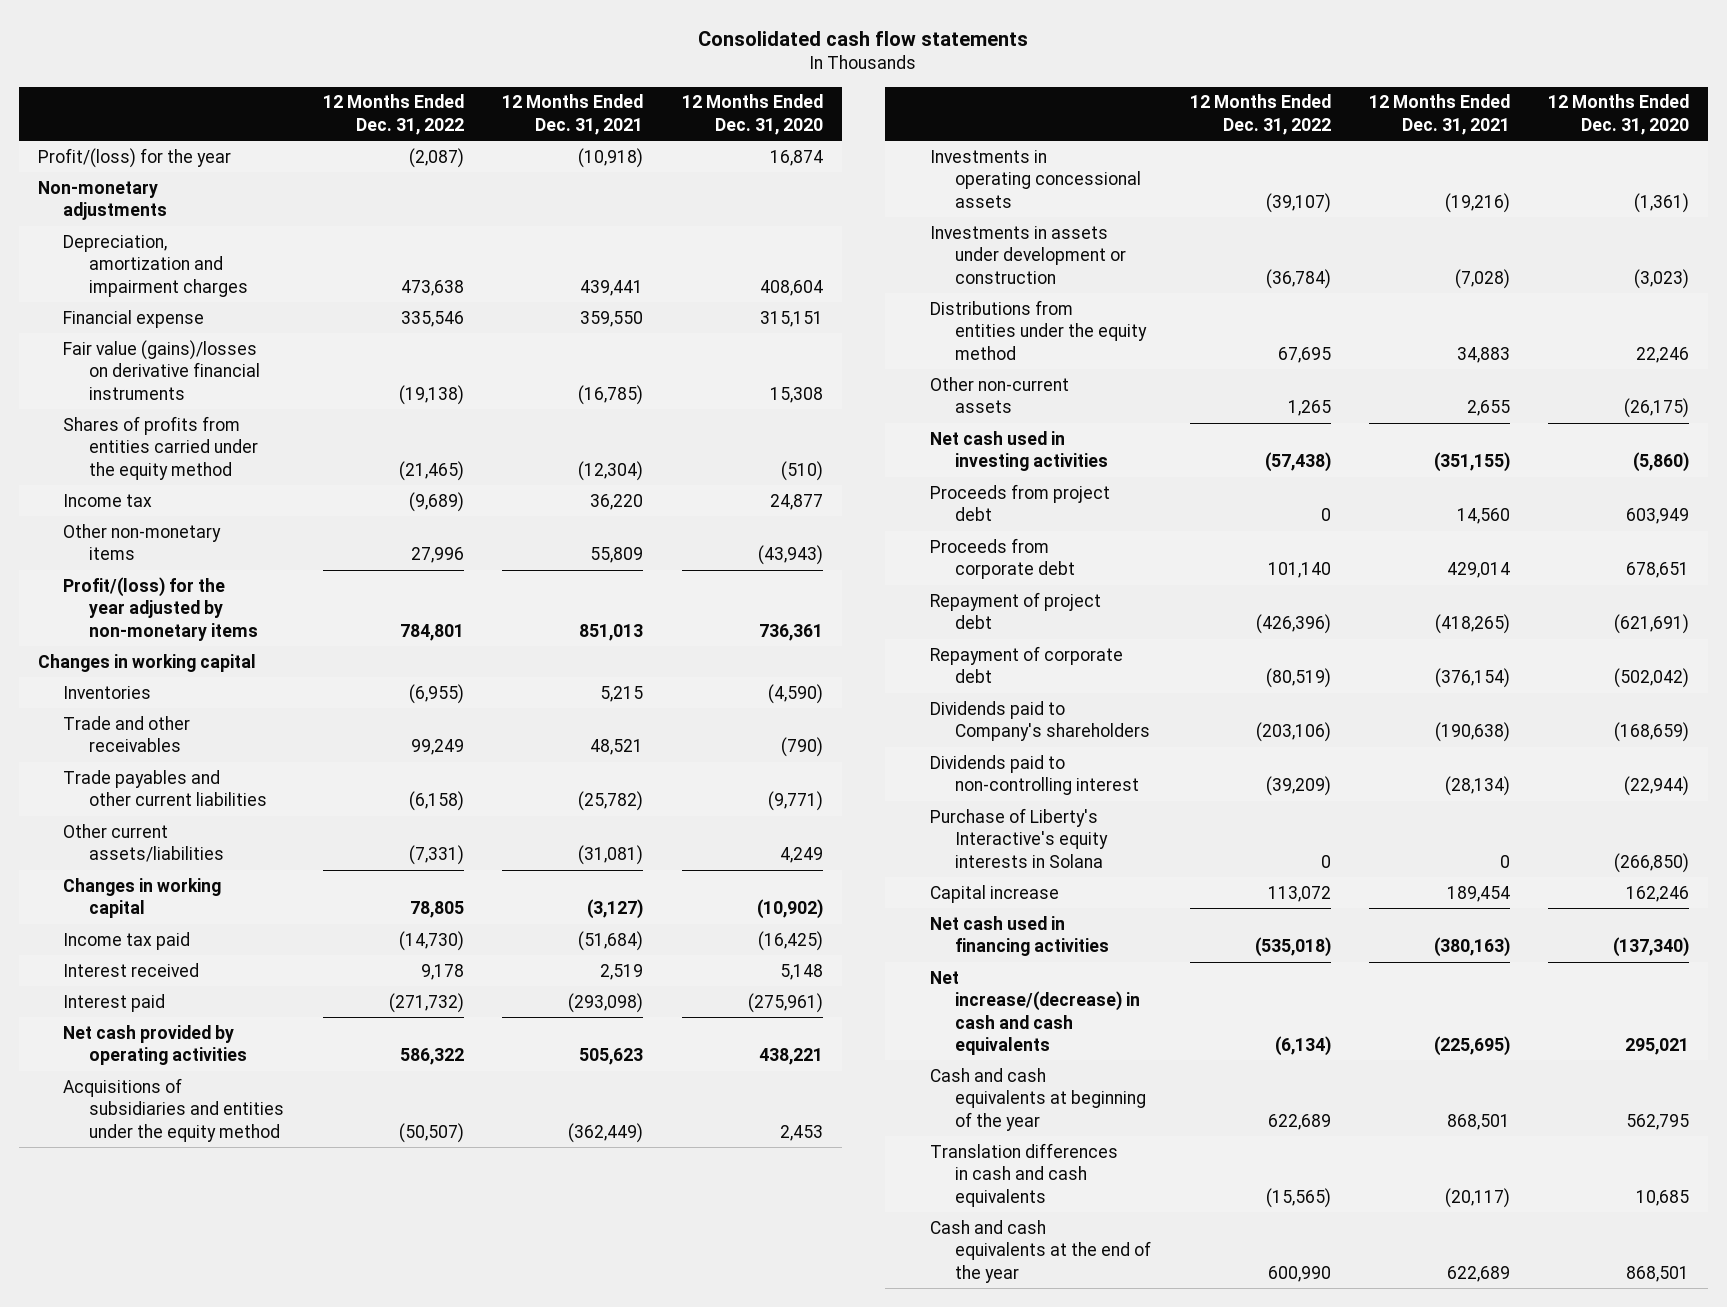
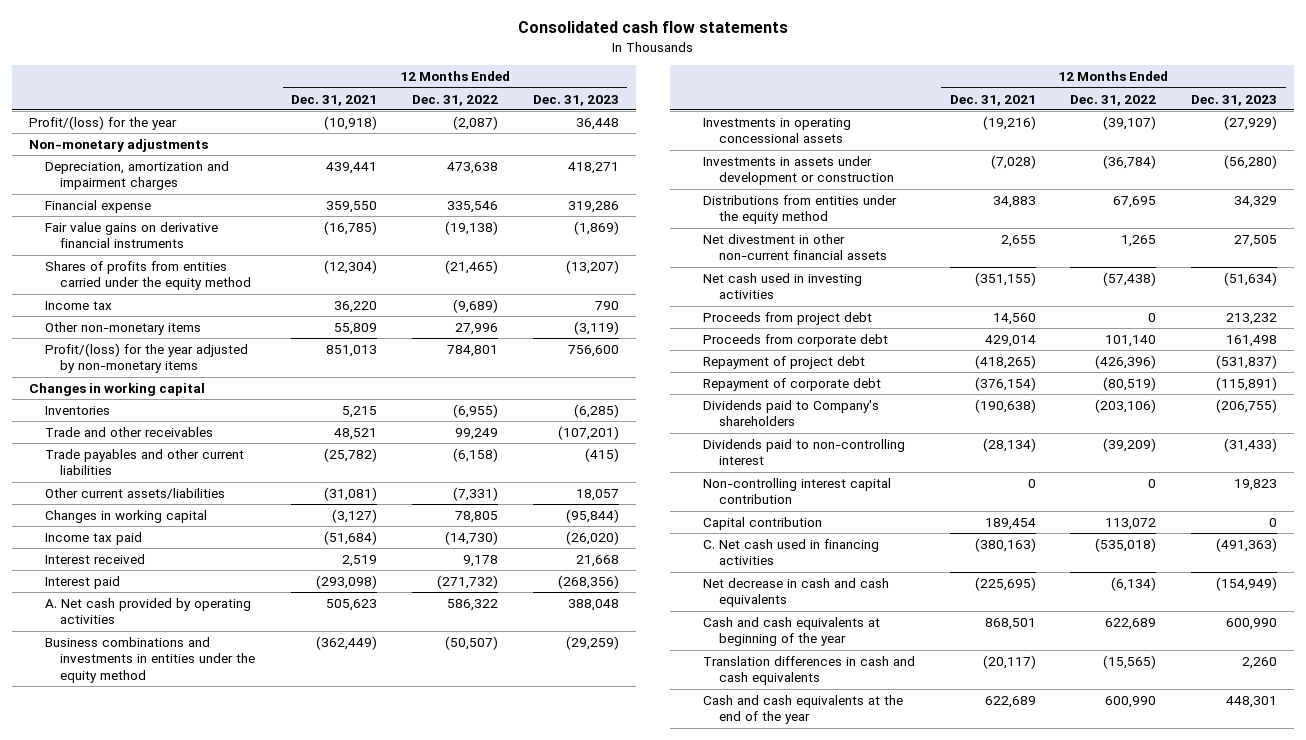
[681,94,823,135] 12 Months Ended Dec. 31, 2020 -> none
none -> [532,94,619,106] Dec. 31, 2023
[63,339,260,400] Fair value (gains)/losses on derivative financial instruments -> [44,222,218,249] Fair value gains on derivative financial instruments
[63,1024,247,1066] Net cash provided by operating activities -> [44,598,251,625] A. Net cash provided by operating activities
[63,1077,284,1142] Acquisitions of subsidiaries and entities under the equity method -> [44,637,256,683] Business combinations and investments in entities under the equity method
[929,376,1069,414] Other non-current assets -> [703,234,887,261] Net divestment in other non-current financial assets
[929,807,1109,868] Purchase of Liberty's Interactive's equity interests in Solana -> none
none -> [703,478,892,505] Non-controlling interest capital contribution
[929,884,1059,903] Capital increase -> [703,517,823,531] Capital contribution
[929,915,1110,957] Net cash used in financing activities -> [703,539,880,566] C. Net cash used in financing activities
[929,970,1141,1056] Net increase/(decrease) in cash and cash equivalents -> [703,578,890,608] Net decrease in cash and cash equivalents

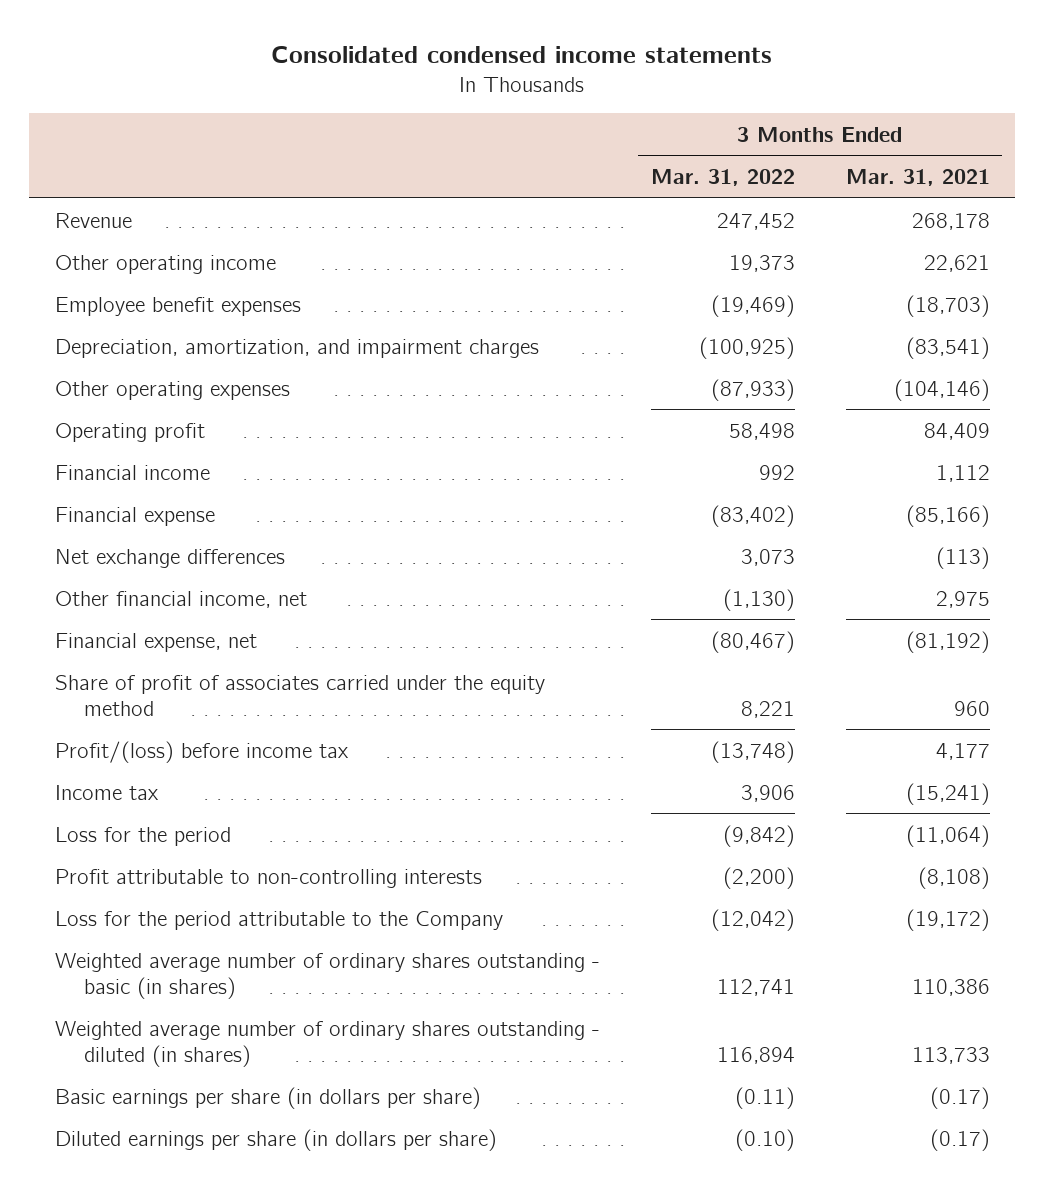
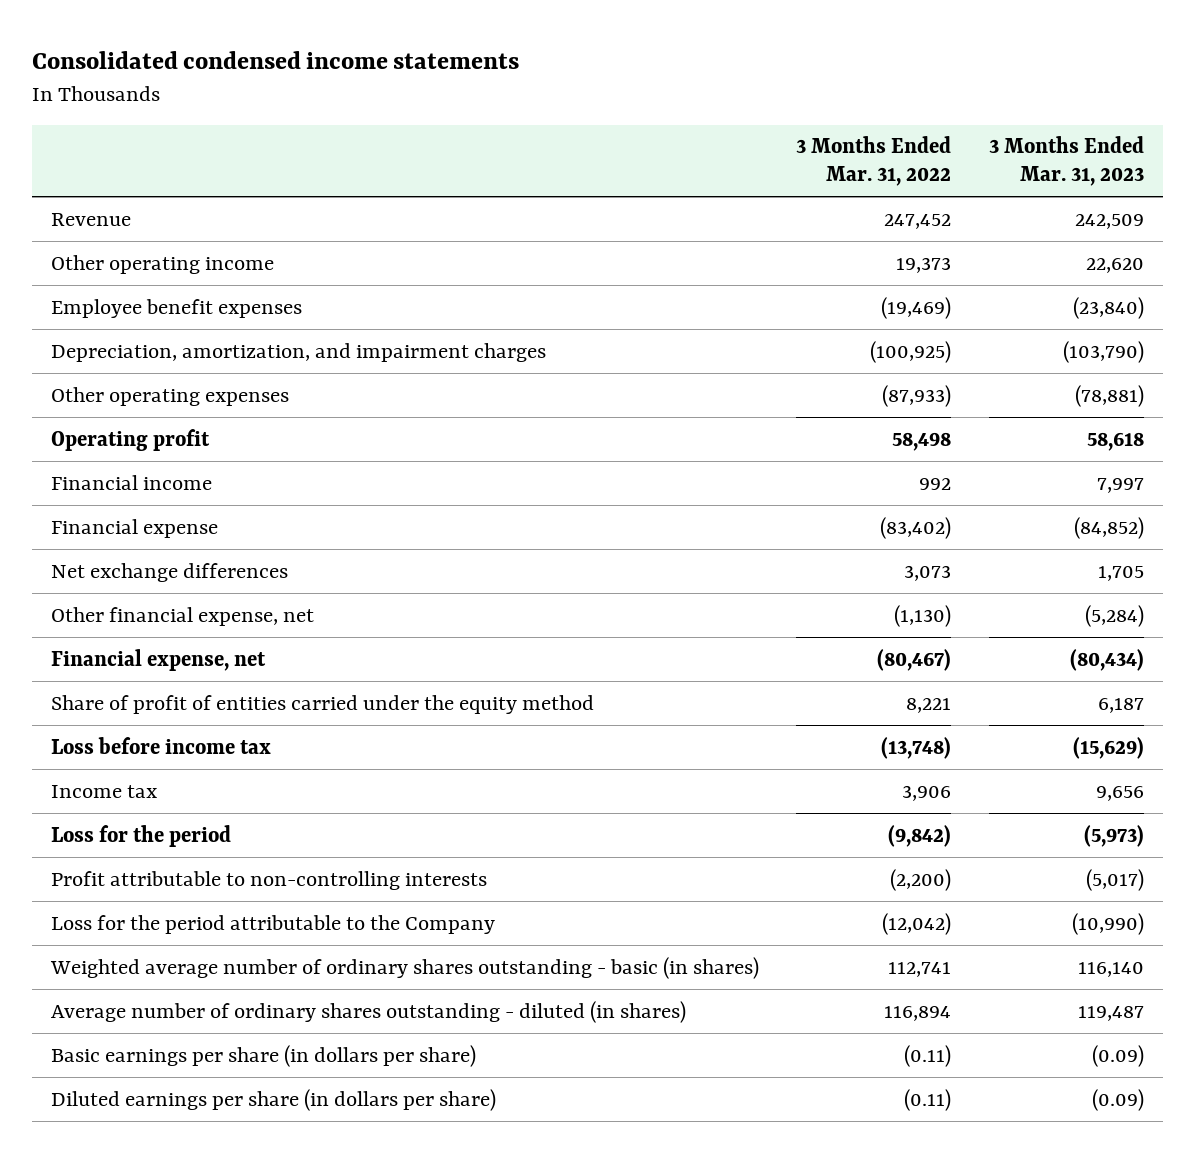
[845,169,990,187] Mar. 31, 2021 -> none
none -> [988,136,1144,186] 3 Months Ended Mar. 31, 2023
[54,590,307,608] Other financial income, net -> [50,606,314,626] Other financial expense, net
[54,674,545,716] Share of profit of associates carried under the equity method -> [50,694,594,714] Share of profit of entities carried under the equity method
[54,740,349,763] Profit/(loss) before income tax -> [50,736,271,754] Loss before income tax
[54,1020,600,1067] Weighted average number of ordinary shares outstanding - diluted (in shares) -> [50,1000,686,1023] Average number of ordinary shares outstanding - diluted (in shares)
[734,1128,795,1151] (0.10) -> [904,1088,952,1111] (0.11)

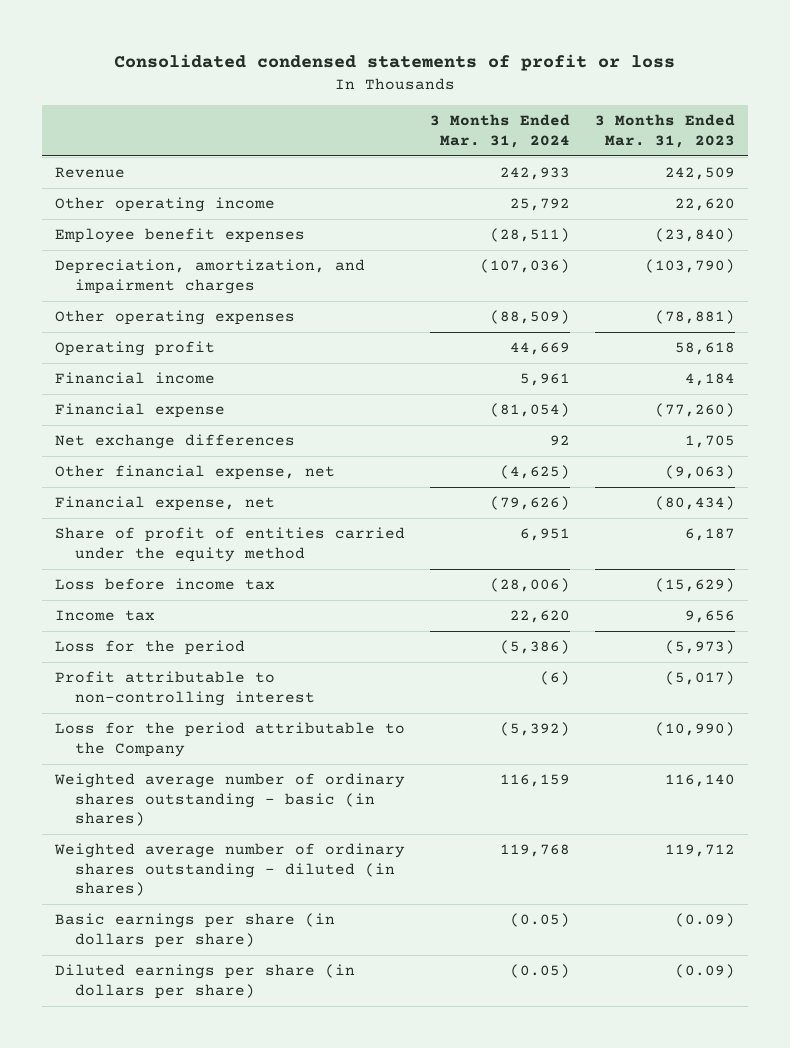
[31,50,519,69] Consolidated condensed income statements -> [113,54,675,72] Consolidated condensed statements of profit or loss
[796,136,952,186] 3 Months Ended Mar. 31, 2022 -> none
none -> [429,114,570,148] 3 Months Ended Mar. 31, 2024
[1096,477,1144,493] 7,997 -> [685,373,736,387] 4,184
[1073,516,1144,539] (84,852) -> [655,403,736,418] (77,260)
[1084,604,1144,627] (5,284) -> [665,465,736,480] (9,063)
[50,870,487,890] Profit attributable to non-controlling interests -> [54,671,316,706] Profit attributable to non-controlling interest
[50,1000,686,1023] Average number of ordinary shares outstanding - diluted (in shares) -> [53,843,405,897] Weighted average number of ordinary shares outstanding - diluted (in shares)
[1077,1005,1144,1021] 119,487 -> [665,844,736,858] 119,712

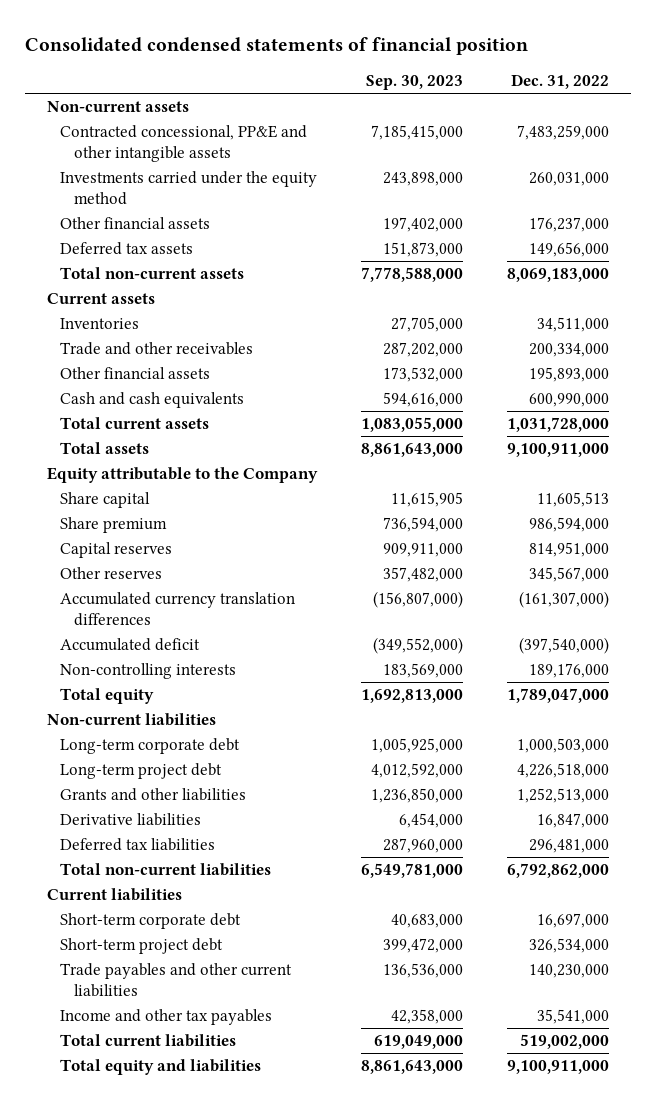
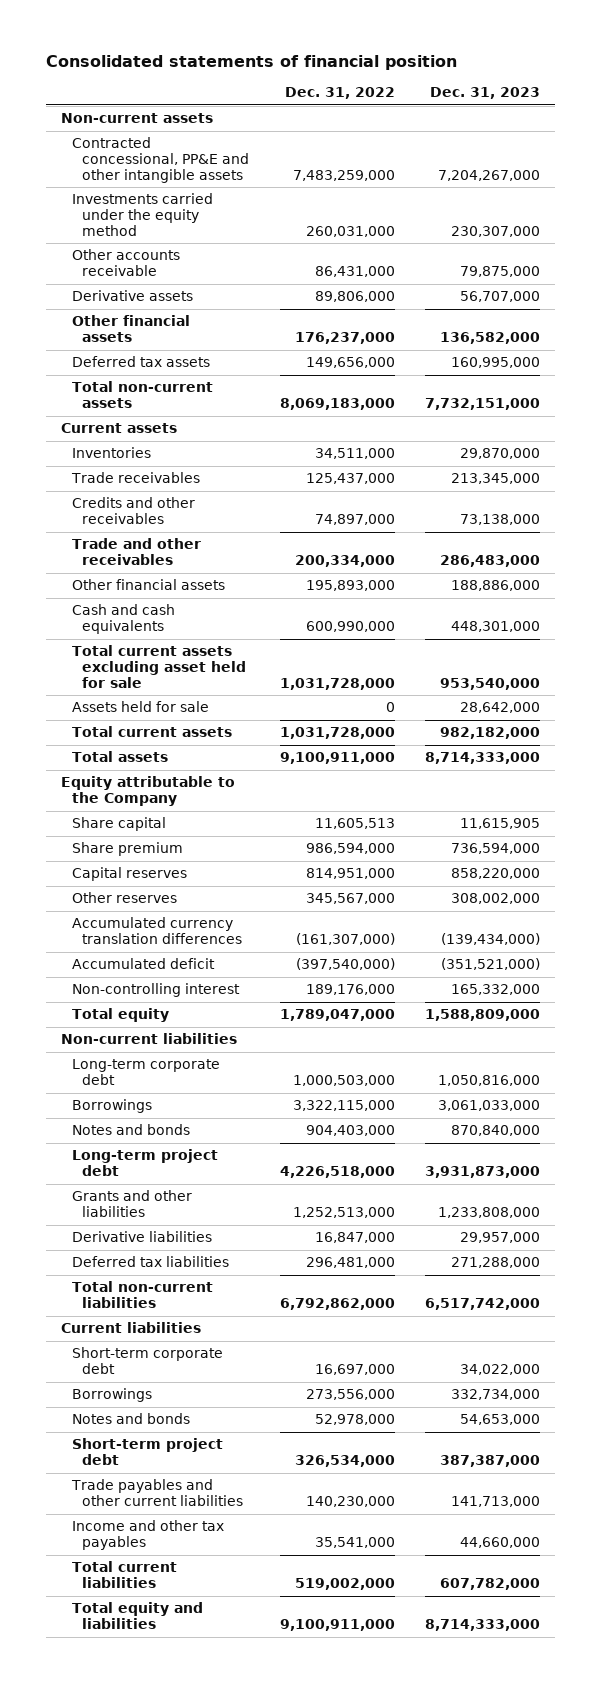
[24,36,528,55] Consolidated condensed statements of financial position -> [45,54,457,70] Consolidated statements of financial position
[366,75,464,91] Sep. 30, 2023 -> none
none -> [429,87,540,100] Dec. 31, 2023
none -> [71,249,180,277] Other accounts receivable
none -> [71,290,193,302] Derivative assets
none -> [70,472,200,484] Trade receivables
none -> [71,497,195,525] Credits and other receivables
none -> [71,645,247,688] Total current assets excluding asset held for sale
none -> [71,701,209,713] Assets held for sale
[60,663,237,680] Non-controlling interests -> [71,983,240,998] Non-controlling interest
none -> [71,1099,152,1114] Borrowings
none -> [71,1124,190,1136] Notes and bonds
none -> [71,1388,152,1403] Borrowings
none -> [71,1413,190,1425] Notes and bonds

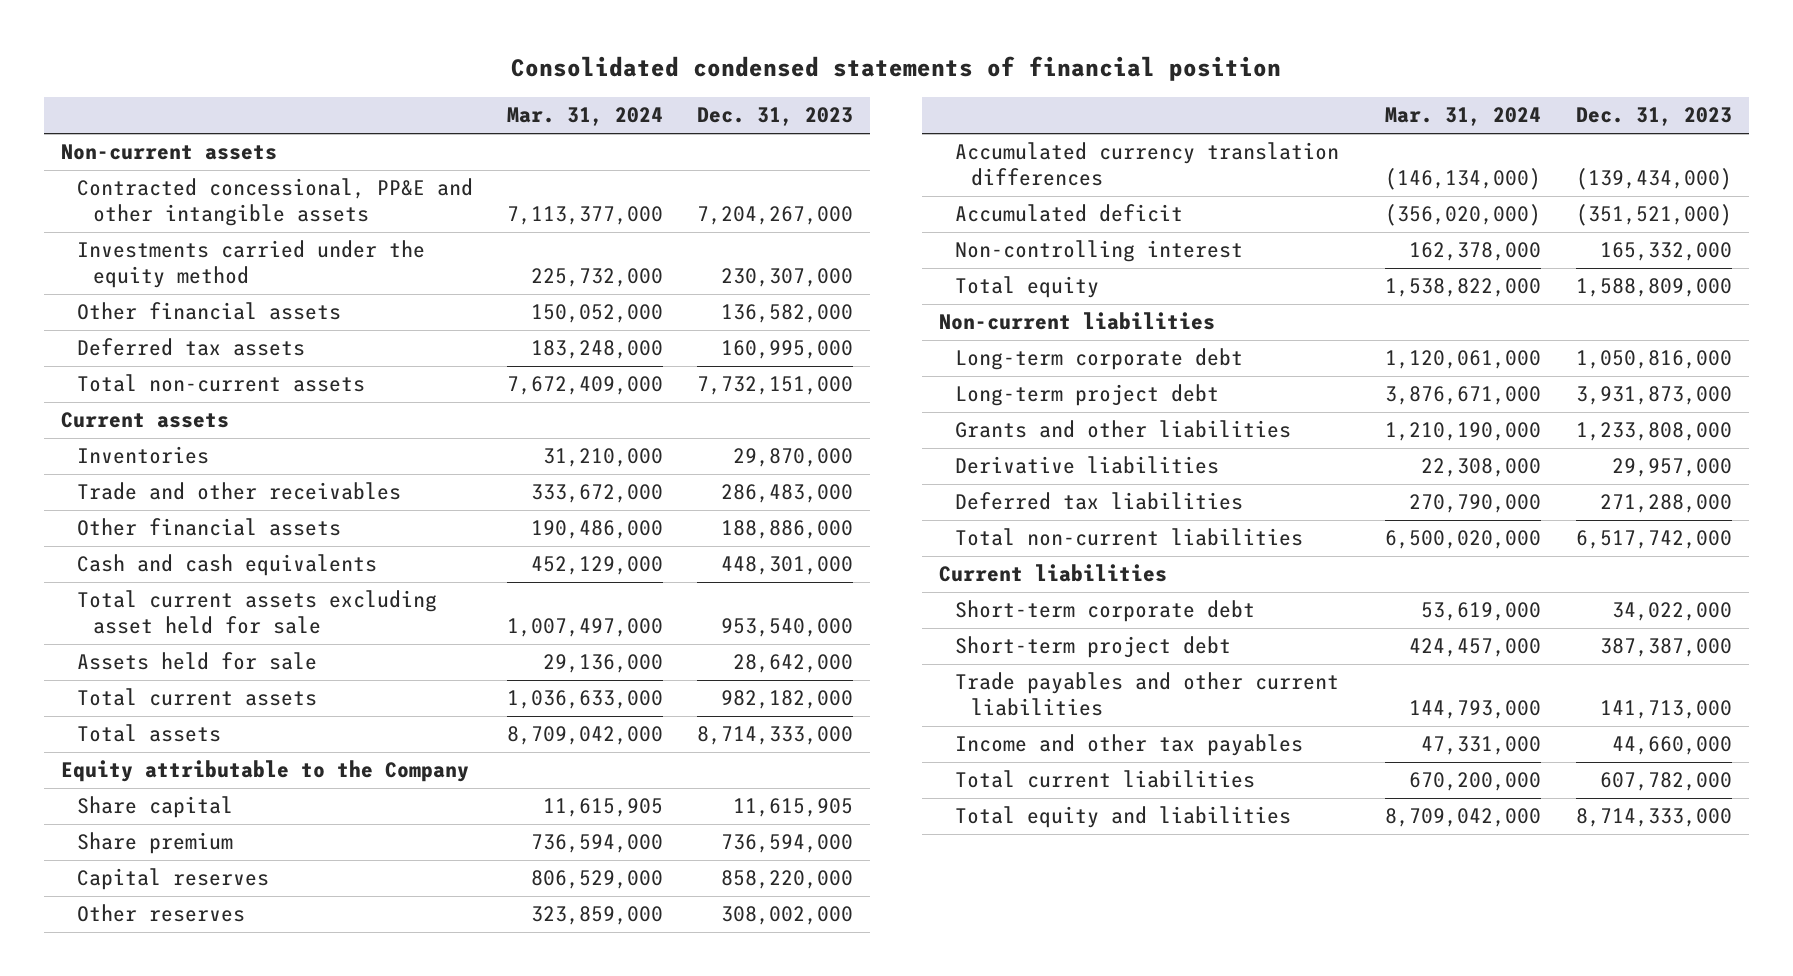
[45,54,457,70] Consolidated statements of financial position -> [511,56,1282,82] Consolidated condensed statements of financial position
[284,87,395,100] Dec. 31, 2022 -> none
none -> [506,107,663,127] Mar. 31, 2024
[71,249,180,277] Other accounts receivable -> none
[71,290,193,302] Derivative assets -> none
[70,472,200,484] Trade receivables -> none
[71,497,195,525] Credits and other receivables -> none
[71,1099,152,1114] Borrowings -> none
[71,1124,190,1136] Notes and bonds -> none
[71,1388,152,1403] Borrowings -> none
[71,1413,190,1425] Notes and bonds -> none

